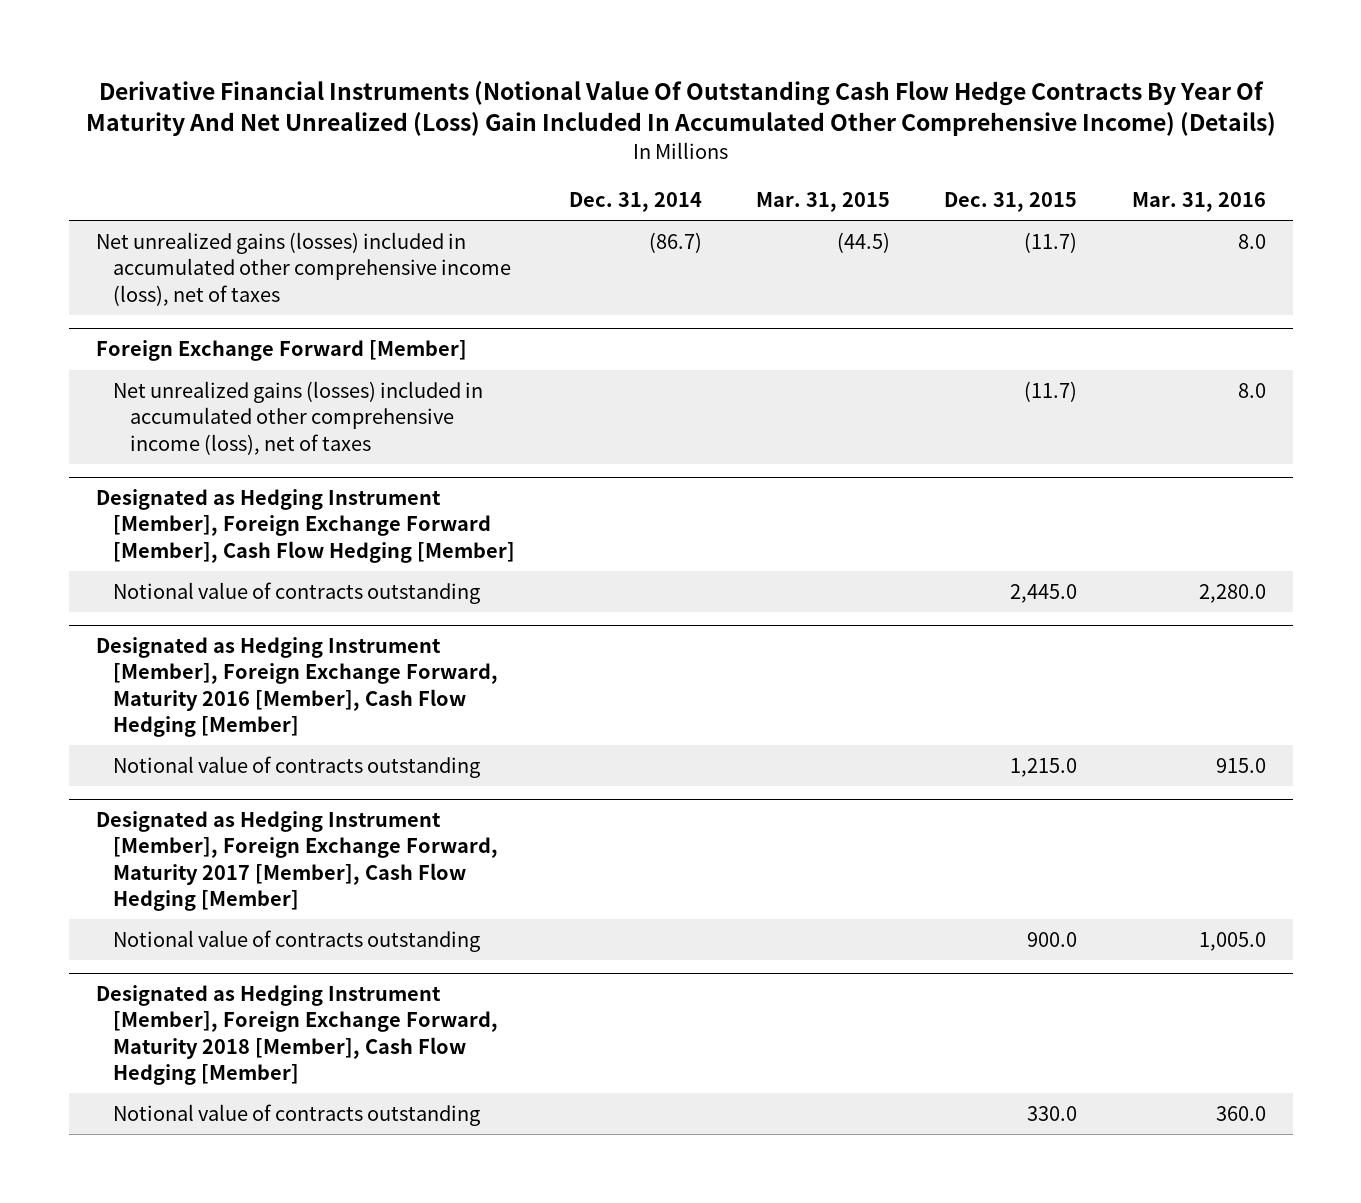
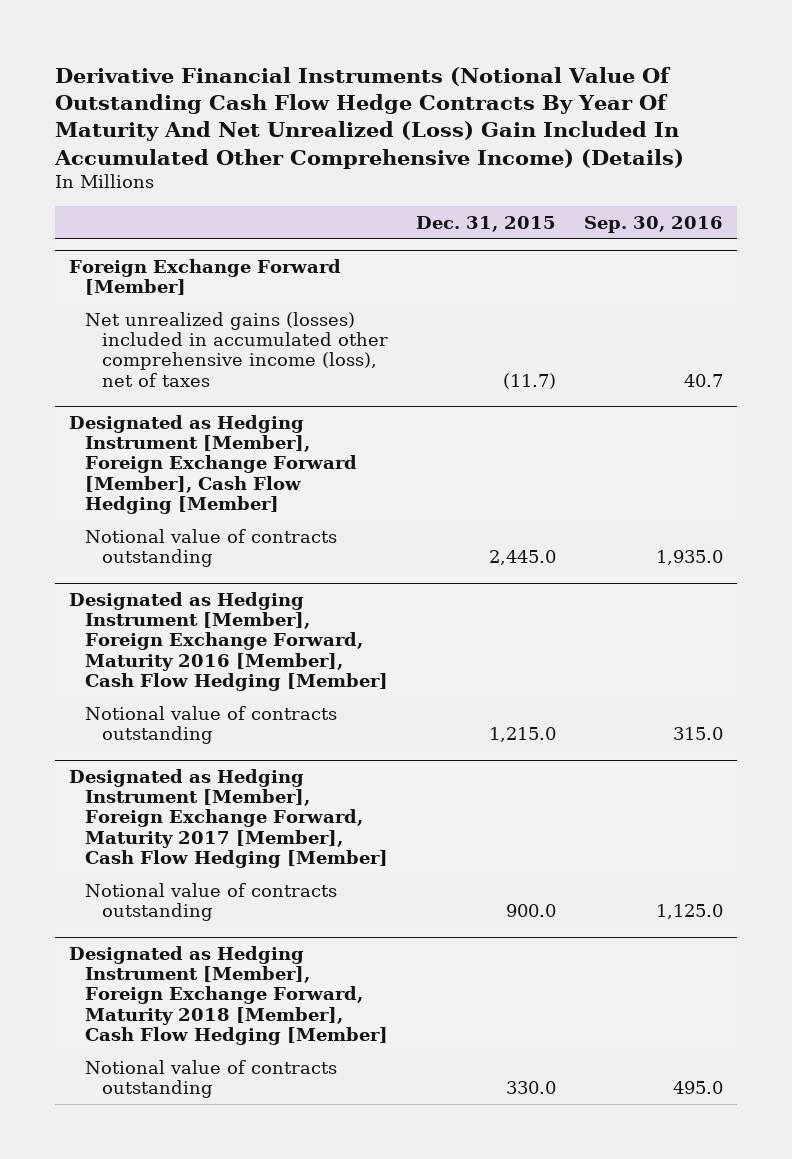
[569,192,703,213] Dec. 31, 2014 -> none
[756,192,891,213] Mar. 31, 2015 -> none
[1131,192,1266,213] Mar. 31, 2016 -> none
none -> [583,215,723,233] Sep. 30, 2016
[95,232,511,306] Net unrealized gains (losses) included in accumulated other comprehensive income (loss), net of taxes -> none

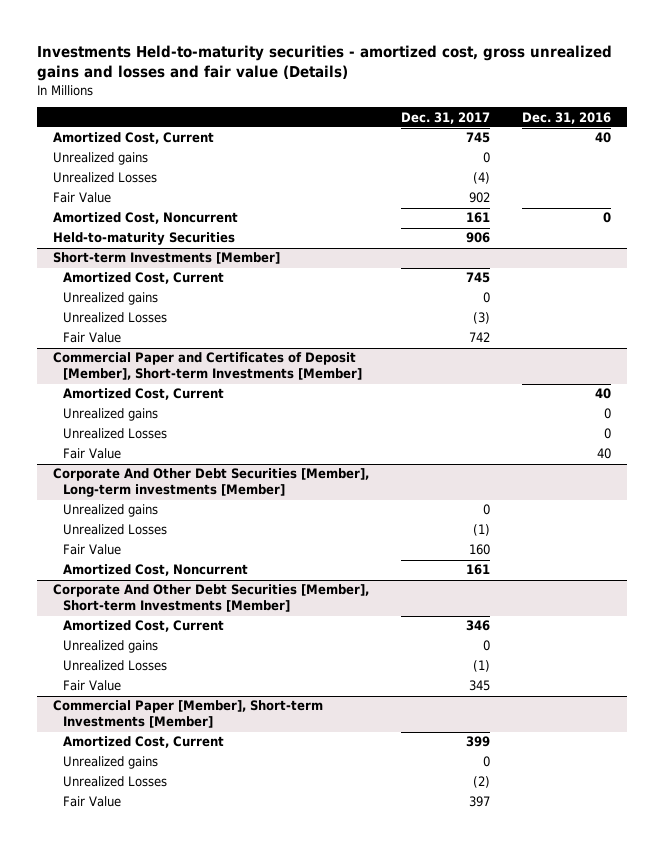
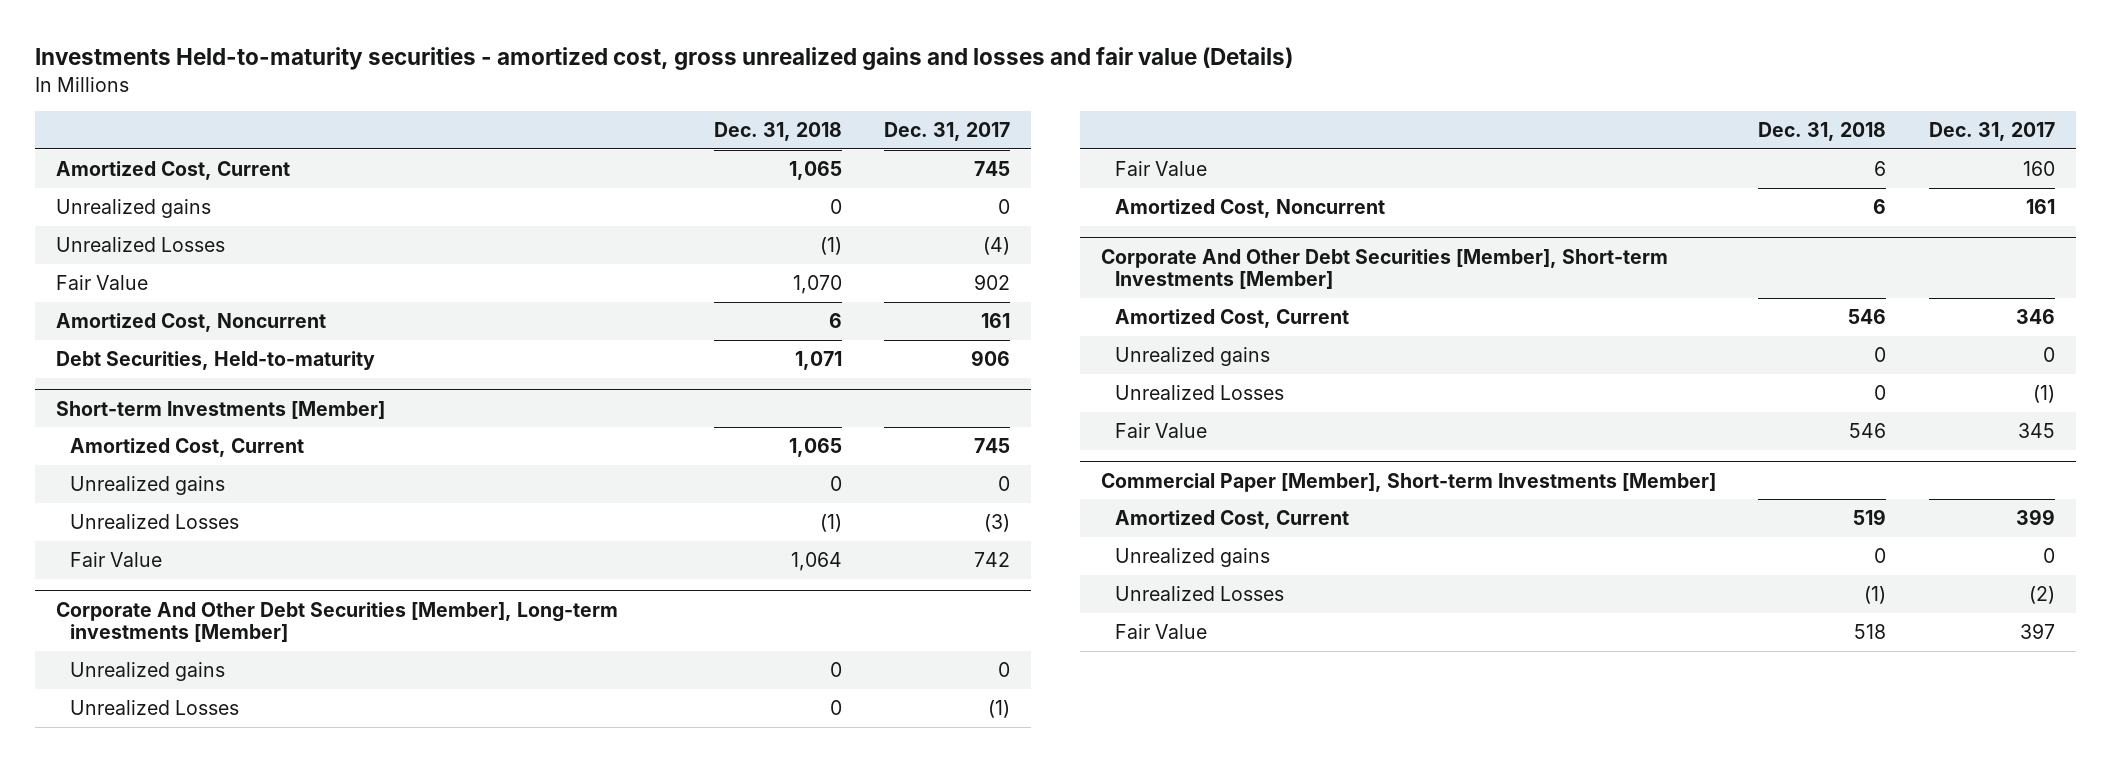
[521,111,611,124] Dec. 31, 2016 -> none
none -> [713,122,842,142] Dec. 31, 2018
[53,232,236,246] Held-to-maturity Securities -> [56,351,376,371] Debt Securities, Held-to-maturity
[53,352,363,381] Commercial Paper and Certificates of Deposit [Member], Short-term Investments [Member] -> none
[63,388,225,401] Amortized Cost, Current -> none
[63,408,159,422] Unrealized gains -> none
[63,428,168,440] Unrealized Losses -> none
[63,448,122,460] Fair Value -> none

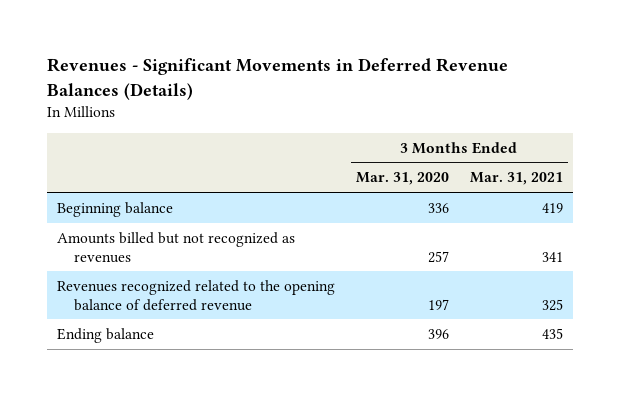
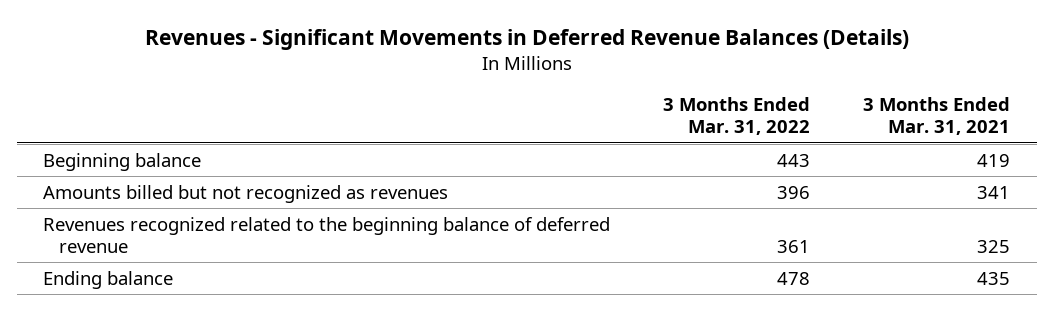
[355,172,449,186] Mar. 31, 2020 -> none
none -> [663,97,811,136] 3 Months Ended Mar. 31, 2022
[57,279,336,311] Revenues recognized related to the opening balance of deferred revenue -> [43,216,611,253] Revenues recognized related to the beginning balance of deferred revenue

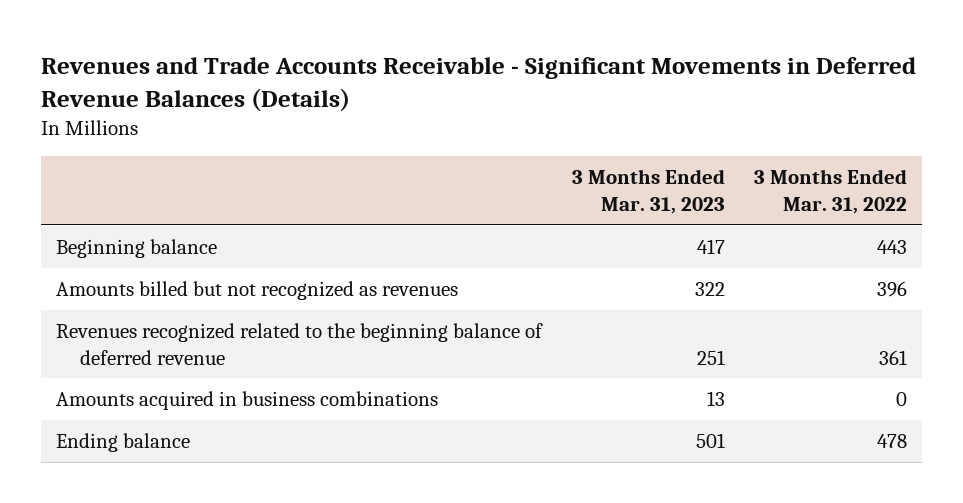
[144,29,909,51] Revenues - Significant Movements in Deferred Revenue Balances (Details) -> [40,56,916,112] Revenues and Trade Accounts Receivable - Significant Movements in Deferred Revenue Balances (Details)
[863,97,1011,136] 3 Months Ended Mar. 31, 2021 -> none
none -> [571,169,725,214] 3 Months Ended Mar. 31, 2023
none -> [55,391,438,411] Amounts acquired in business combinations

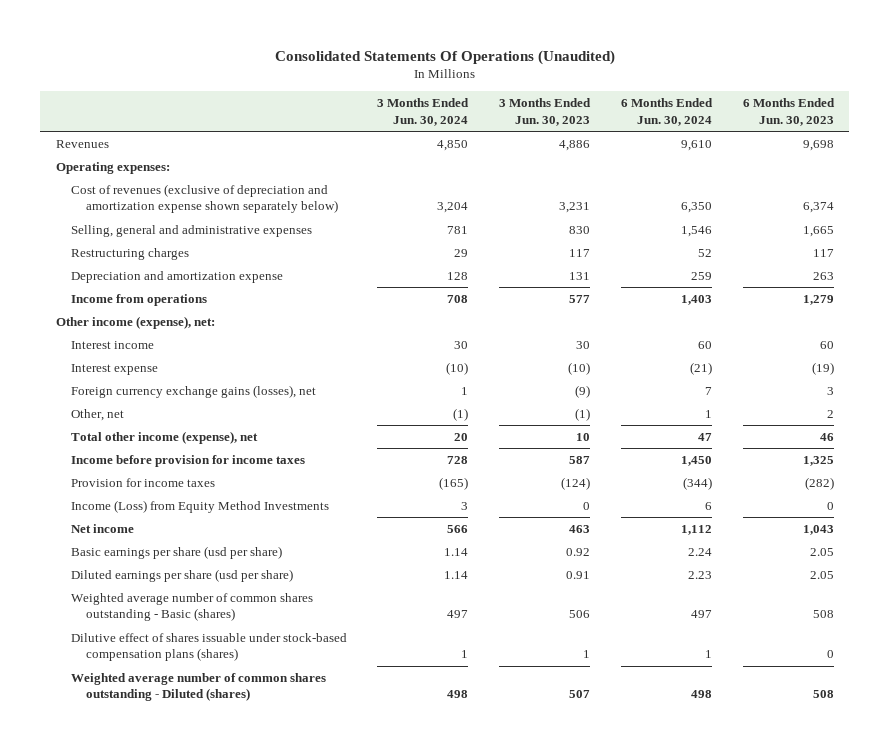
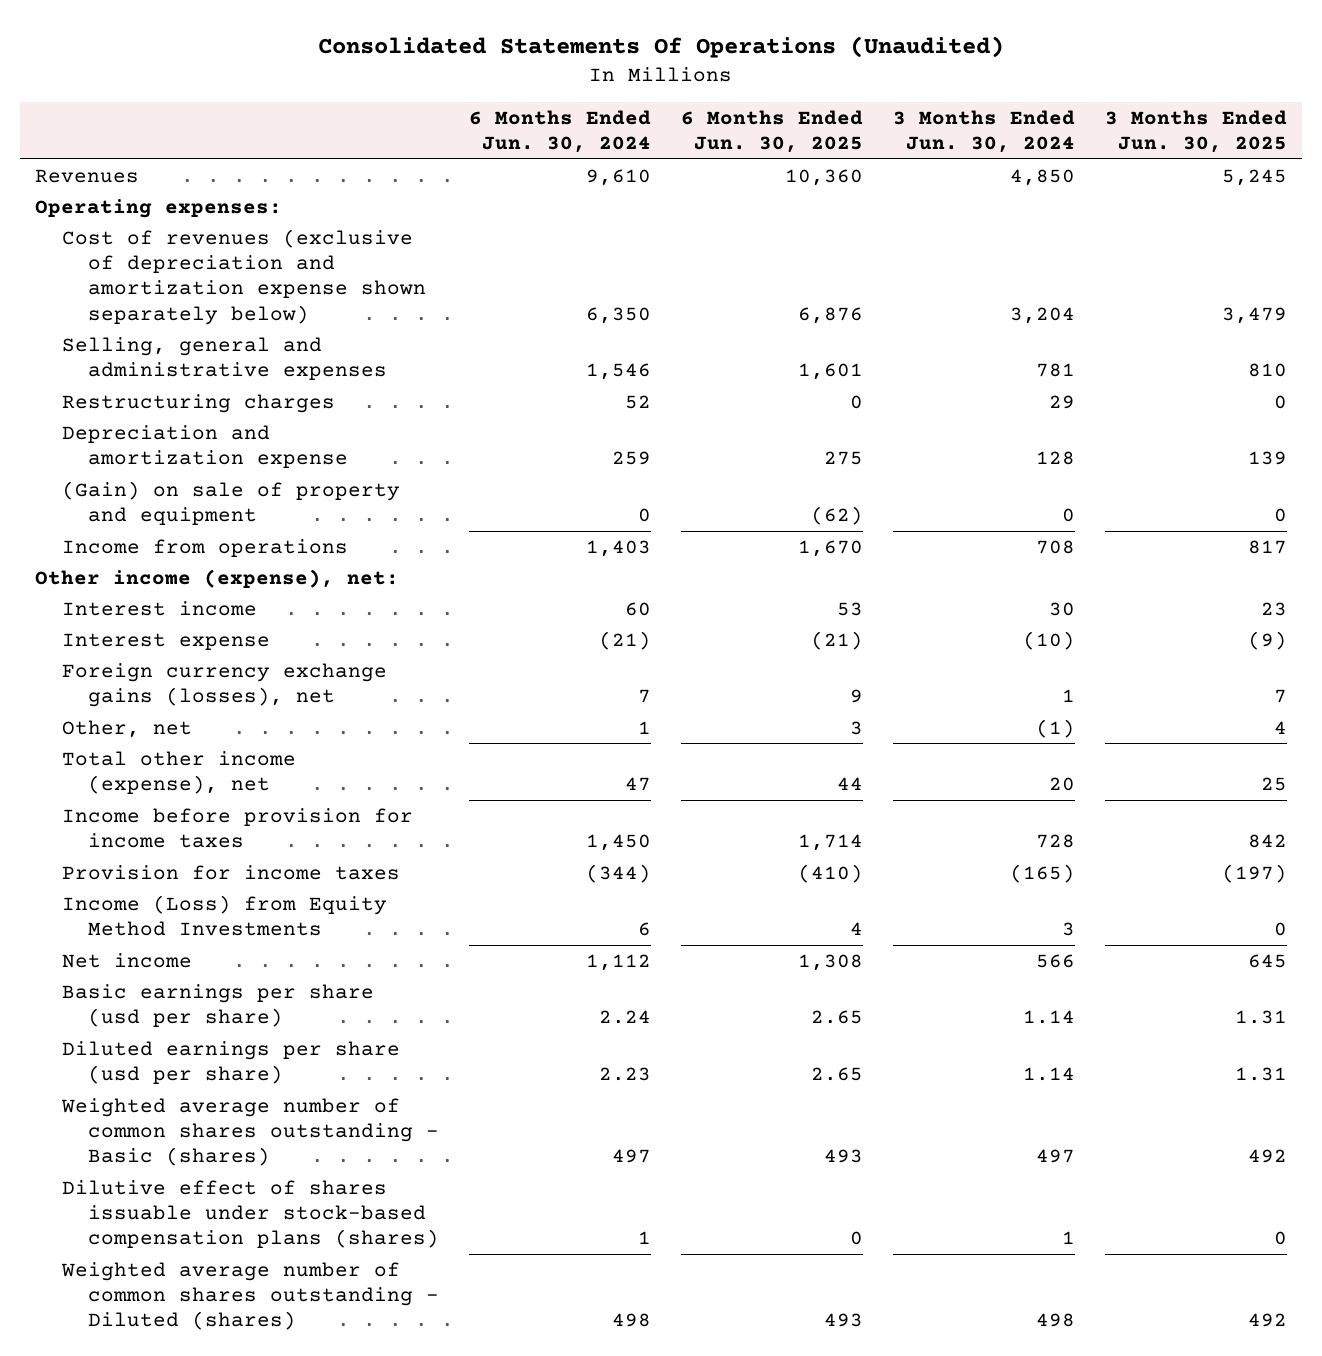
[499,98,592,126] 3 Months Ended Jun. 30, 2023 -> none
[742,98,835,126] 6 Months Ended Jun. 30, 2023 -> none
none -> [681,110,864,154] 6 Months Ended Jun. 30, 2025
none -> [1104,110,1287,154] 3 Months Ended Jun. 30, 2025
none -> [61,480,400,526] (Gain) on sale of property and equipment

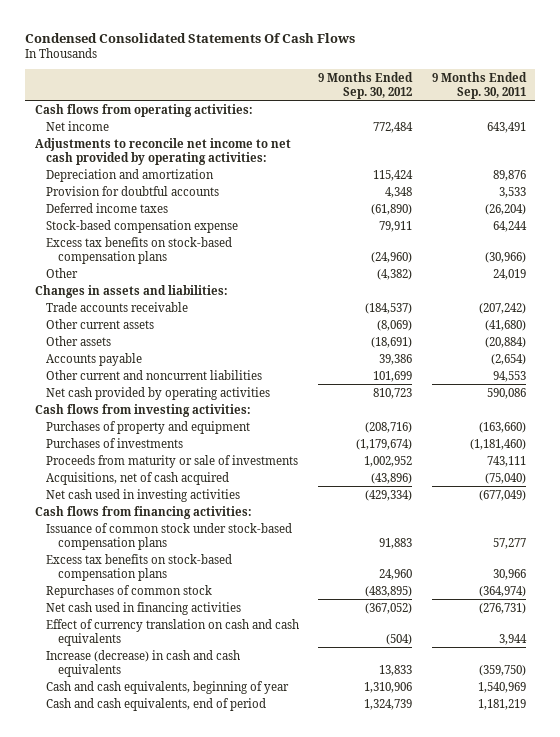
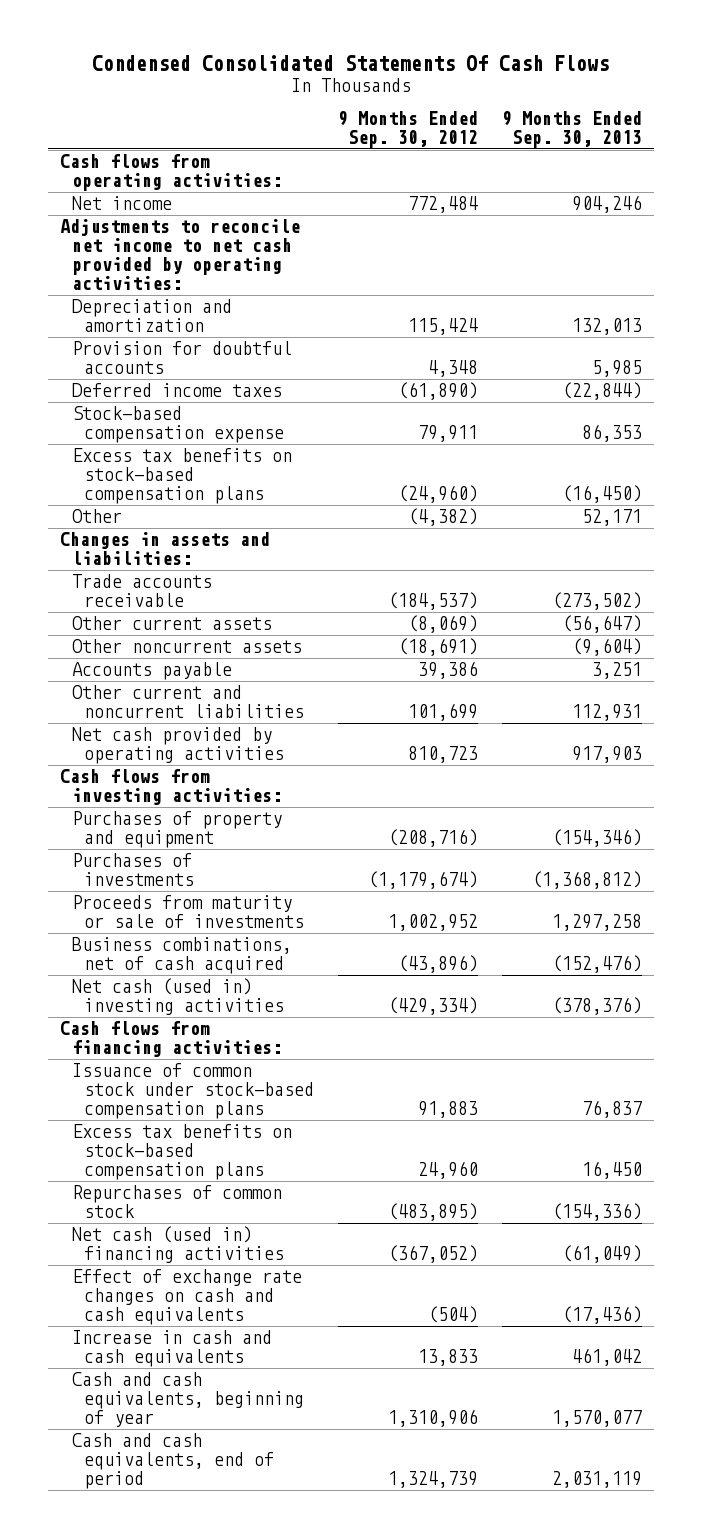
[431,71,527,99] 9 Months Ended Sep. 30, 2011 -> none
none -> [502,110,643,148] 9 Months Ended Sep. 30, 2013
[46,335,112,346] Other assets -> [72,639,303,654] Other noncurrent assets
[46,471,230,485] Acquisitions, net of cash acquired -> [72,937,293,975] Business combinations, net of cash acquired
[46,488,241,502] Net cash used in investing activities -> [72,978,284,1016] Net cash (used in) investing activities
[46,601,242,615] Net cash used in financing activities -> [72,1226,284,1264] Net cash (used in) financing activities
[46,618,300,646] Effect of currency translation on cash and cash equivalents -> [72,1269,303,1326] Effect of exchange rate changes on cash and cash equivalents
[46,649,241,677] Increase (decrease) in cash and cash equivalents -> [72,1330,273,1368] Increase in cash and cash equivalents

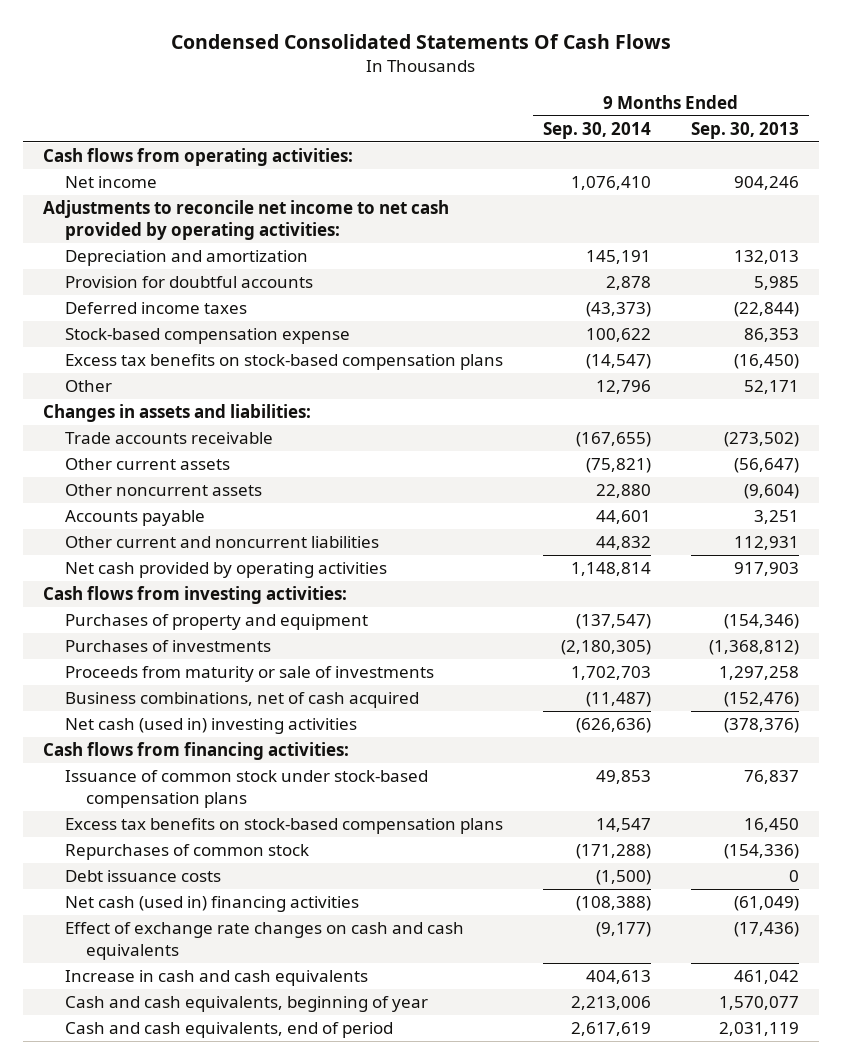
[337,110,478,148] 9 Months Ended Sep. 30, 2012 -> none
none -> [542,121,651,139] Sep. 30, 2014
none -> [64,870,221,883] Debt issuance costs

